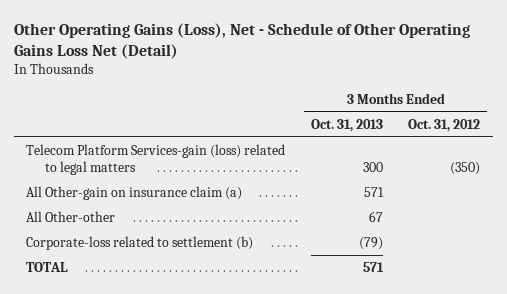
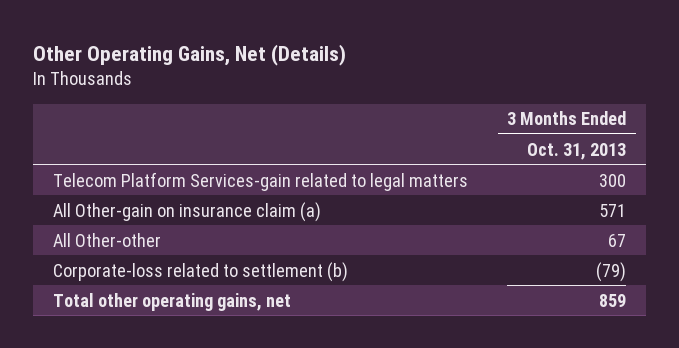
[13,22,470,59] Other Operating Gains (Loss), Net - Schedule of Other Operating Gains Loss Net (Detail) -> [32,43,346,66] Other Operating Gains, Net (Details)
[408,118,481,132] Oct. 31, 2012 -> none
[26,143,286,176] Telecom Platform Services-gain (loss) related to legal matters -> [52,171,468,191] Telecom Platform Services-gain related to legal matters
[26,261,69,272] TOTAL -> [52,292,291,311] Total other operating gains, net
[362,261,384,272] 571 -> [599,293,627,307] 859

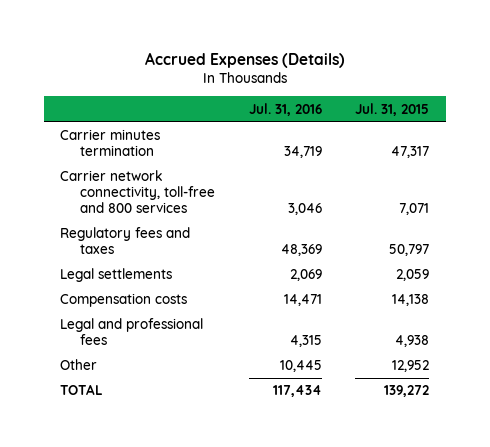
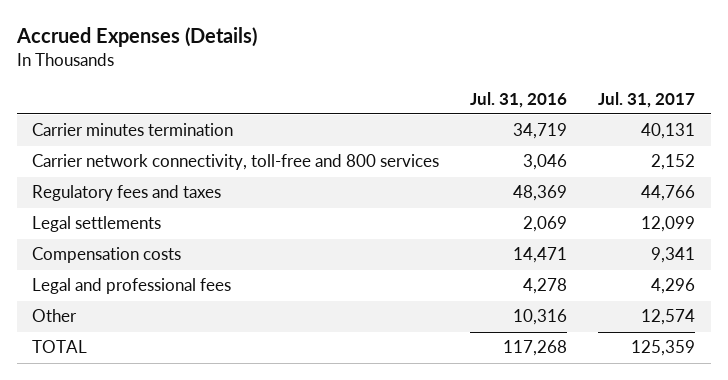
[355,102,430,116] Jul. 31, 2015 -> none
none -> [598,91,696,108] Jul. 31, 2017
[289,335,322,348] 4,315 -> [523,278,568,295] 4,278
[279,360,322,373] 10,445 -> [513,309,568,326] 10,316
[272,385,322,398] 117,434 -> [503,340,568,357] 117,268

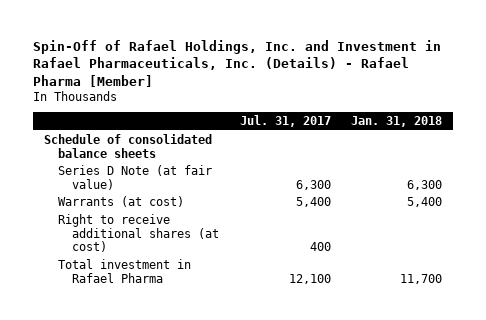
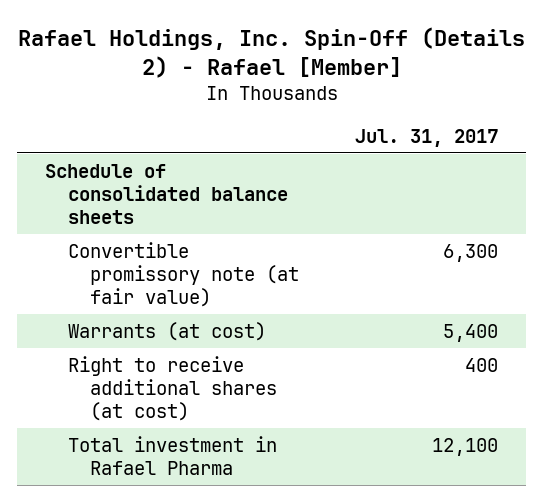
[33,39,442,87] Spin-Off of Rafael Holdings, Inc. and Investment in Rafael Pharmaceuticals, Inc. (Details) - Rafael Pharma [Member] -> [17,27,525,79] Rafael Holdings, Inc. Spin-Off (Details 2) - Rafael [Member]
[351,116,443,128] Jan. 31, 2018 -> none
[57,165,212,190] Series D Note (at fair value) -> [67,241,300,307] Convertible promissory note (at fair value)

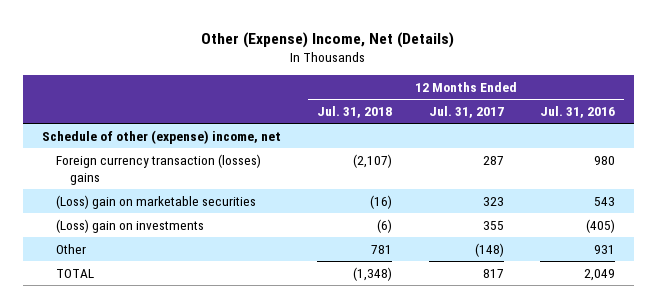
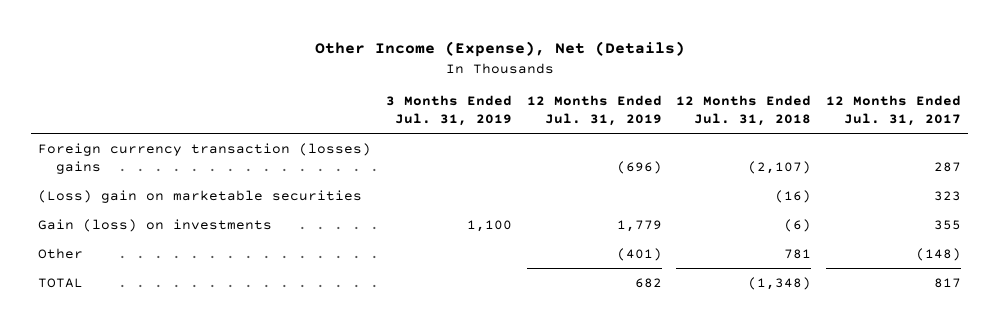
[201,32,455,49] Other (Expense) Income, Net (Details) -> [314,41,685,58] Other Income (Expense), Net (Details)
[540,105,616,118] Jul. 31, 2016 -> none
none -> [386,95,513,127] 3 Months Ended Jul. 31, 2019
none -> [526,95,662,127] 12 Months Ended Jul. 31, 2019
[41,129,281,144] Schedule of other (expense) income, net -> none
[55,218,204,233] (Loss) gain on investments -> [38,218,273,232] Gain (loss) on investments

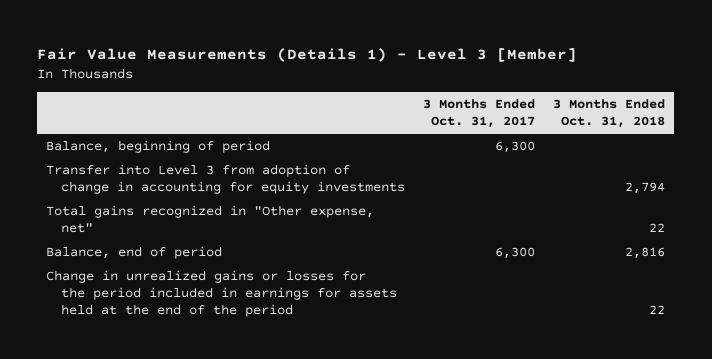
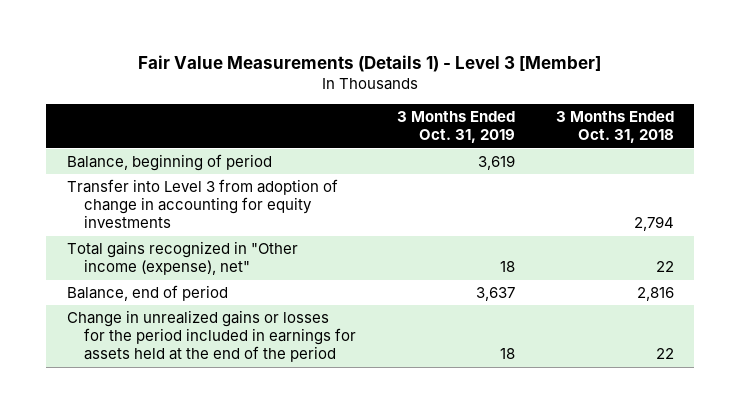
[423,99,536,129] 3 Months Ended Oct. 31, 2017 -> none
none -> [396,111,515,144] 3 Months Ended Oct. 31, 2019
[46,205,375,234] Total gains recognized in "Other expense, net" -> [66,241,298,276] Total gains recognized in "Other income (expense), net"

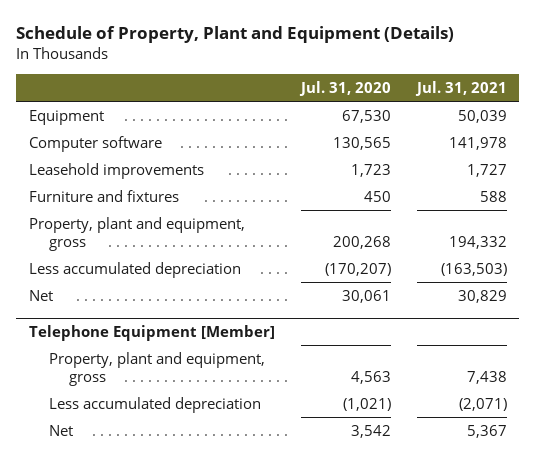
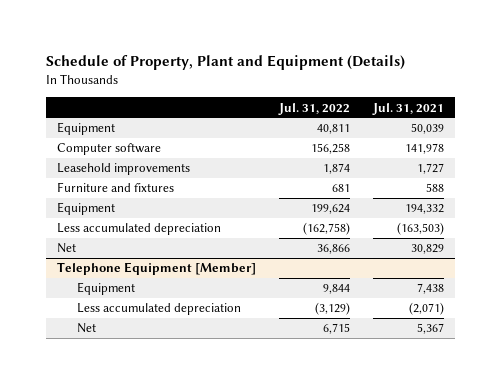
[298,80,391,96] Jul. 31, 2020 -> none
none -> [277,102,350,115] Jul. 31, 2022
[29,216,246,251] Property, plant and equipment, gross -> [57,202,116,216] Equipment
[49,351,266,386] Property, plant and equipment, gross -> [77,282,136,296] Equipment

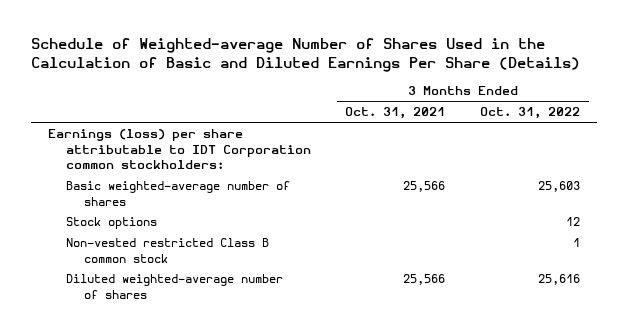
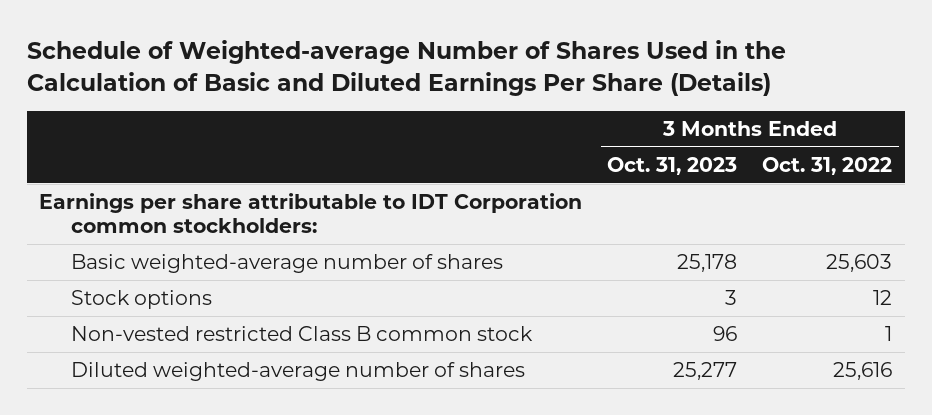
[345,107,446,120] Oct. 31, 2021 -> none
none -> [607,156,738,175] Oct. 31, 2023
[47,129,311,170] Earnings (loss) per share attributable to IDT Corporation common stockholders: -> [39,192,583,234] Earnings per share attributable to IDT Corporation common stockholders:

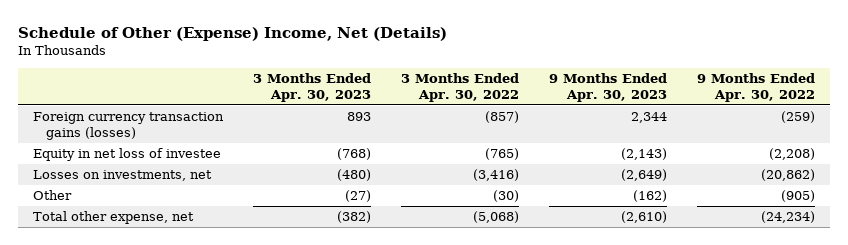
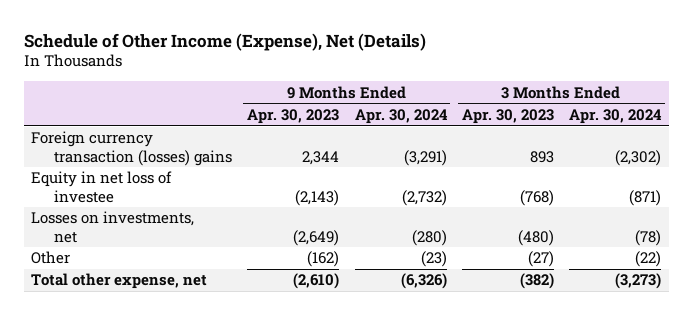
[17,26,447,41] Schedule of Other (Expense) Income, Net (Details) -> [23,32,426,51] Schedule of Other Income (Expense), Net (Details)
[400,73,519,102] 3 Months Ended Apr. 30, 2022 -> none
[696,73,815,102] 9 Months Ended Apr. 30, 2022 -> none
none -> [354,108,448,124] Apr. 30, 2024
none -> [569,108,663,124] Apr. 30, 2024
[32,112,224,141] Foreign currency transaction gains (losses) -> [31,131,232,166] Foreign currency transaction (losses) gains

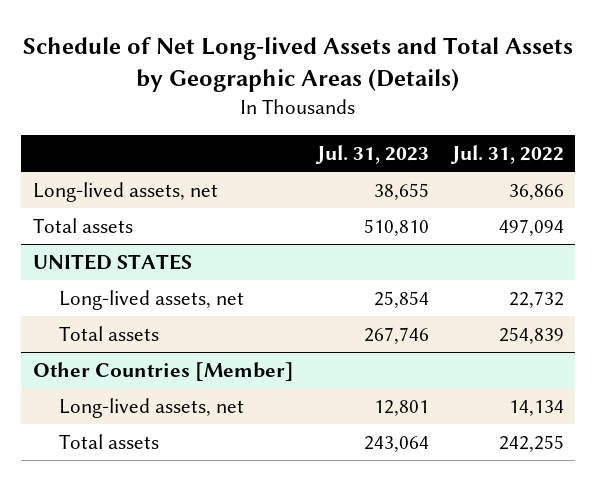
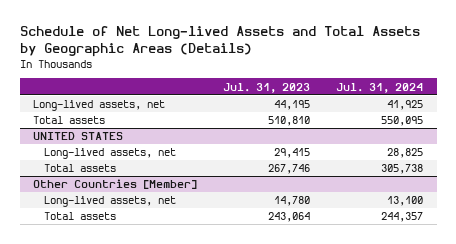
[449,144,564,164] Jul. 31, 2022 -> none
none -> [336,82,424,93] Jul. 31, 2024
[373,182,429,200] 38,655 -> [274,100,311,111] 44,195
[373,290,429,308] 25,854 -> [274,148,311,159] 29,415
[373,399,429,416] 12,801 -> [274,196,311,207] 14,780

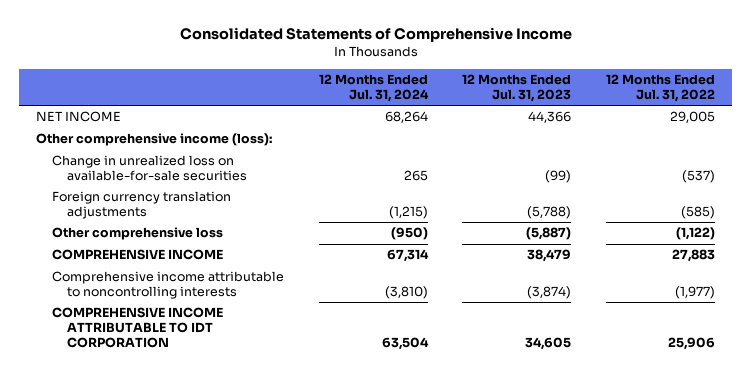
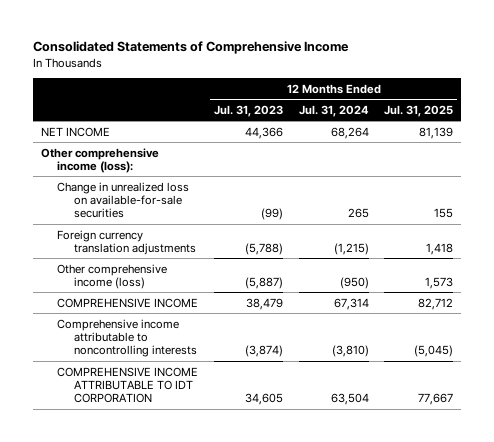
[605,74,715,102] 12 Months Ended Jul. 31, 2022 -> none
none -> [384,104,454,117] Jul. 31, 2025
[51,227,223,241] Other comprehensive loss -> [57,263,168,289] Other comprehensive income (loss)

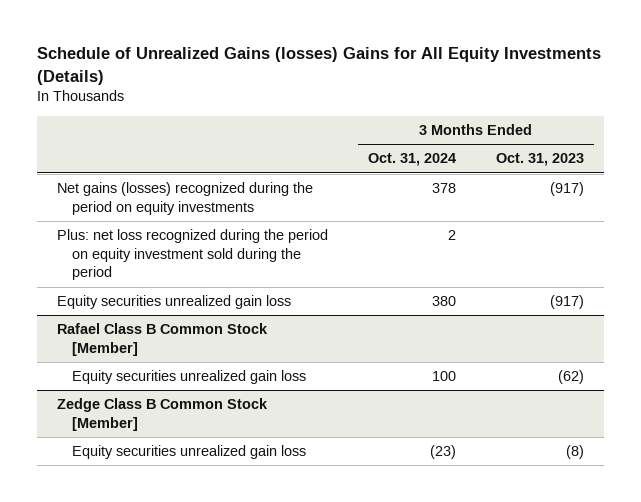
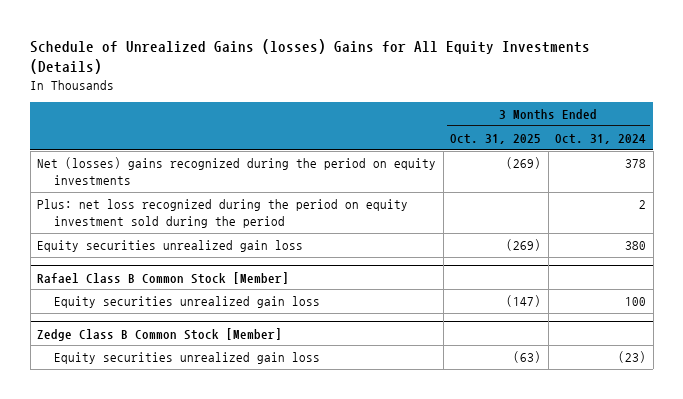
[496,153,585,167] Oct. 31, 2023 -> none
none -> [450,134,542,145] Oct. 31, 2025
[56,182,313,215] Net gains (losses) recognized during the period on equity investments -> [37,157,437,185] Net (losses) gains recognized during the period on equity investments

